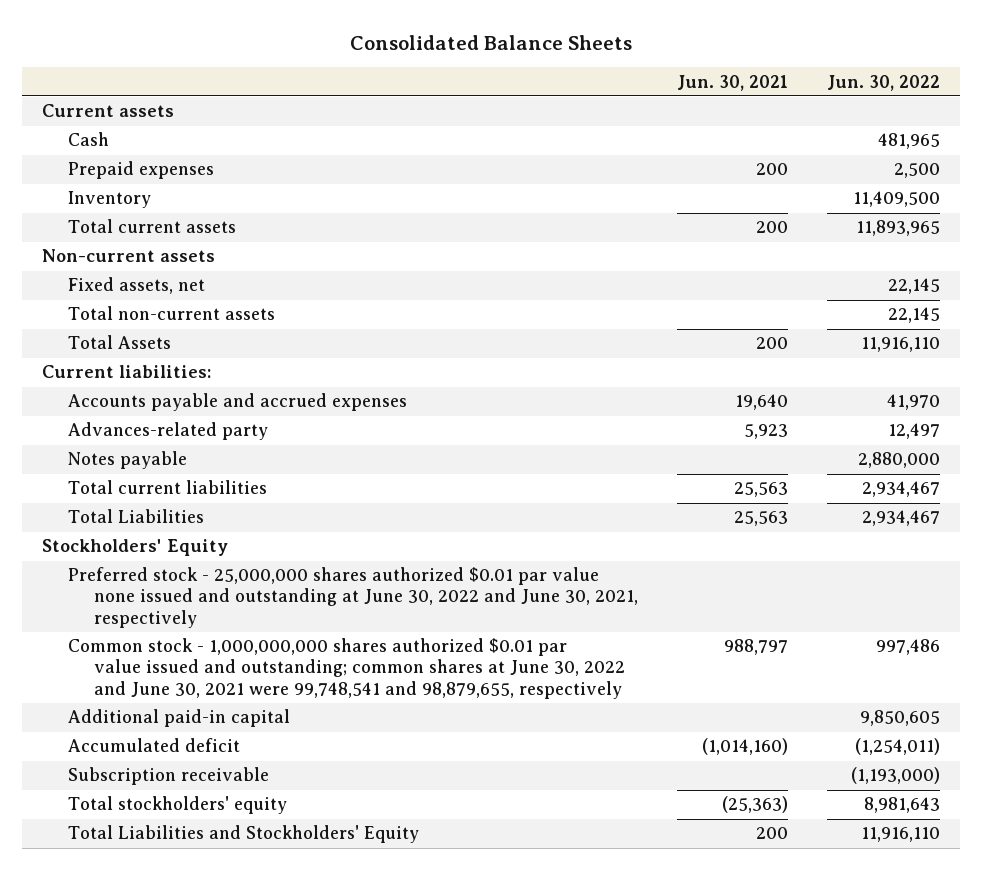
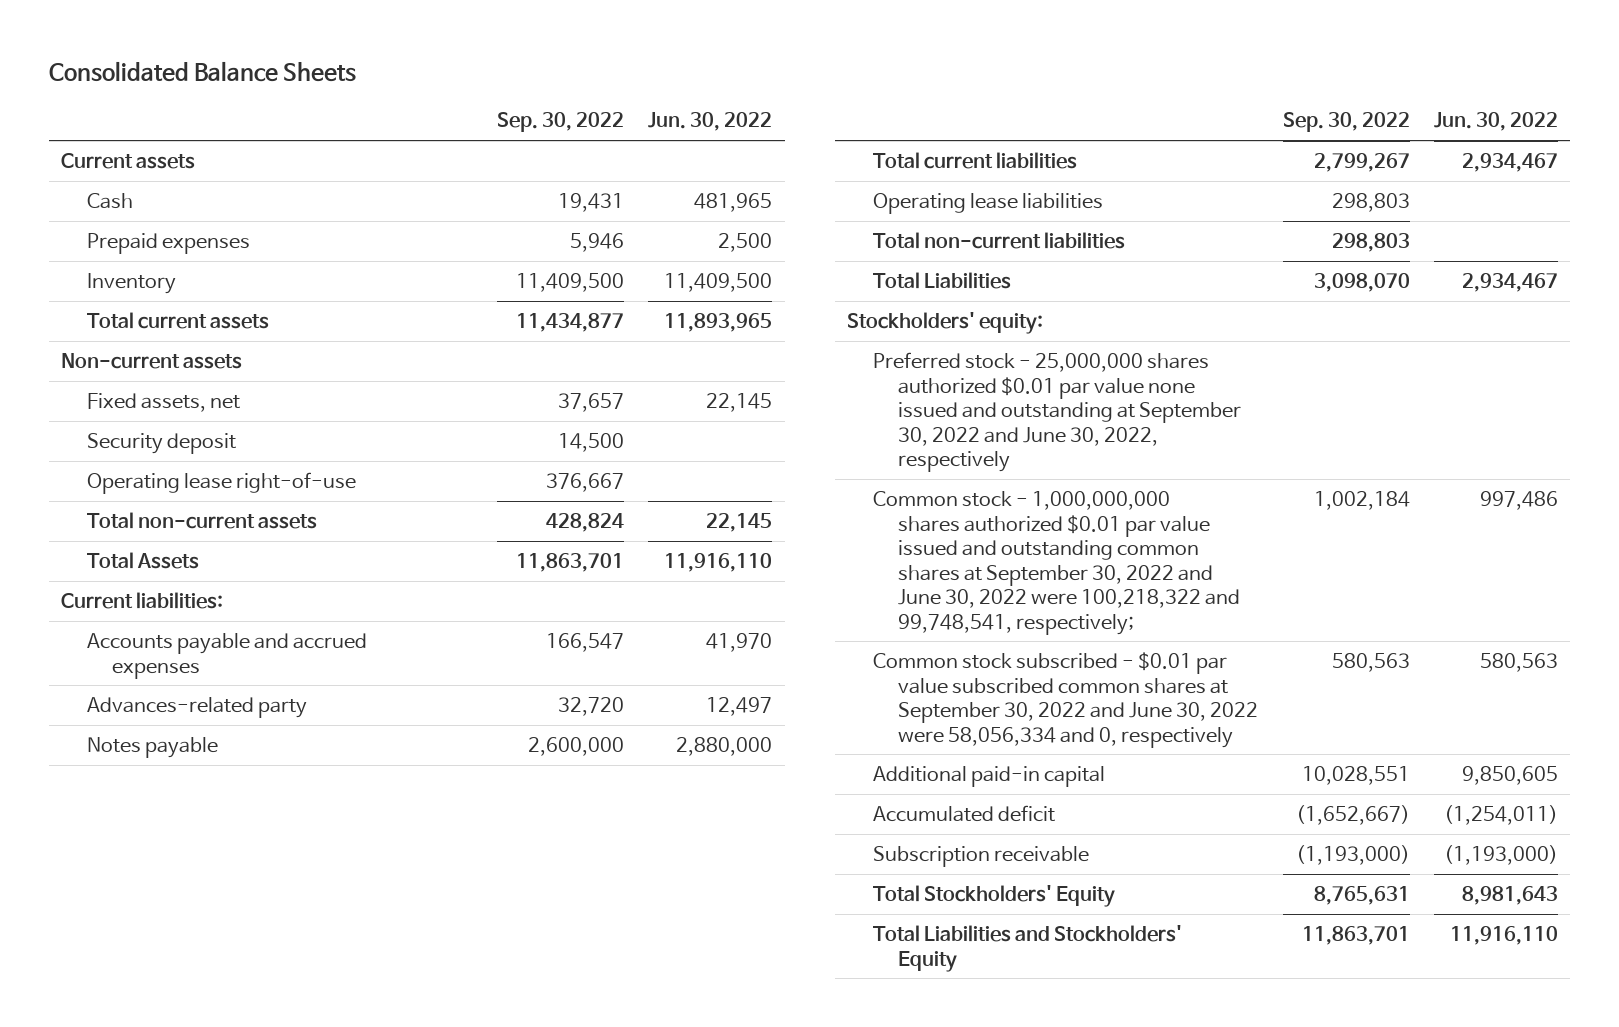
[677,74,789,91] Jun. 30, 2021 -> none
none -> [496,112,624,133] Sep. 30, 2022
none -> [86,433,236,455] Security deposit
none -> [86,472,356,495] Operating lease right-of-use
none -> [872,193,1103,215] Operating lease liabilities
none -> [872,232,1125,250] Total non-current liabilities
[41,539,228,557] Stockholders' Equity -> [847,312,1044,335] Stockholders' equity:
[67,567,639,628] Preferred stock - 25,000,000 shares authorized $0.01 par value none issued and outstanding at June 30, 2022 and June 30, 2021, respectively -> [872,352,1242,473] Preferred stock - 25,000,000 shares authorized $0.01 par value none issued and outstanding at September 30, 2022 and June 30, 2022, respectively
[67,638,626,699] Common stock - 1,000,000,000 shares authorized $0.01 par value issued and outstanding; common shares at June 30, 2022 and June 30, 2021 were 99,748,541 and 98,879,655, respectively -> [872,491,1241,635] Common stock - 1,000,000,000 shares authorized $0.01 par value issued and outstanding common shares at September 30, 2022 and June 30, 2022 were 100,218,322 and 99,748,541, respectively;
none -> [872,652,1259,748] Common stock subscribed - $0.01 par value subscribed common shares at September 30, 2022 and June 30, 2022 were 58,056,334 and 0, respectively
[67,796,287,815] Total stockholders' equity -> [872,885,1115,908] Total Stockholders' Equity

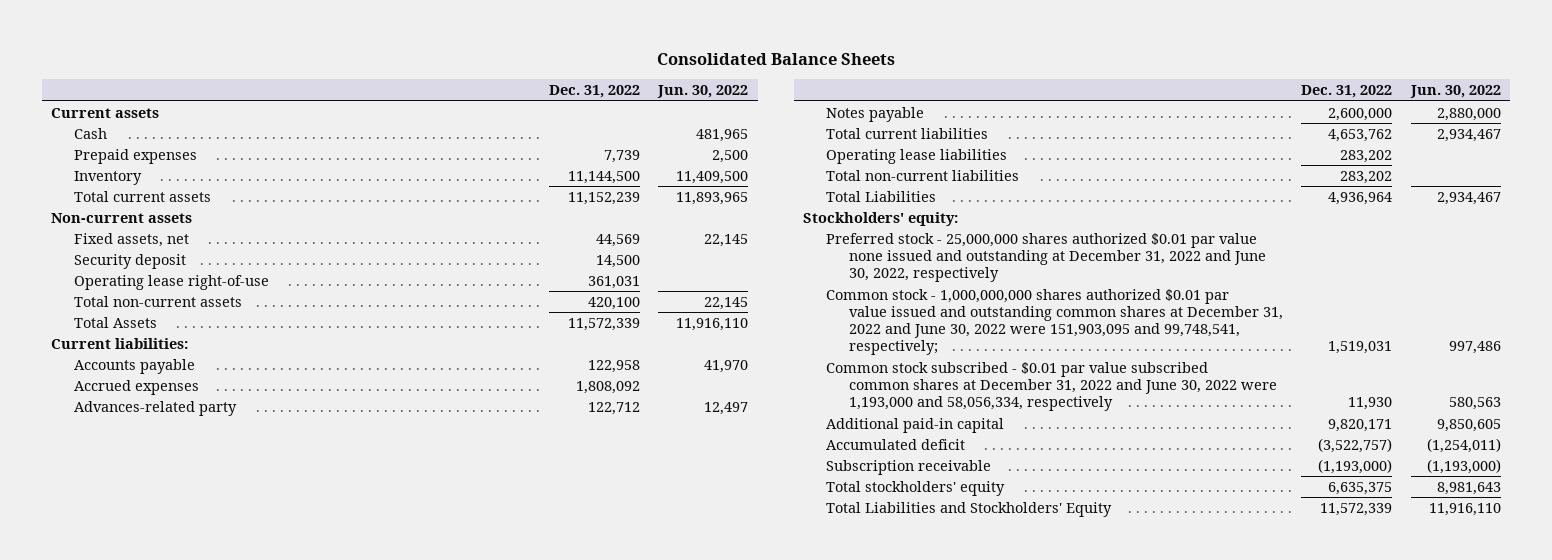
[496,112,624,133] Sep. 30, 2022 -> none
none -> [548,85,640,99] Dec. 31, 2022
[86,633,367,679] Accounts payable and accrued expenses -> [73,358,195,374] Accounts payable
none -> [73,379,199,395] Accrued expenses
[872,352,1242,473] Preferred stock - 25,000,000 shares authorized $0.01 par value none issued and outstanding at September 30, 2022 and June 30, 2022, respectively -> [825,232,1266,283] Preferred stock - 25,000,000 shares authorized $0.01 par value none issued and outstanding at December 31, 2022 and June 30, 2022, respectively
[872,491,1241,635] Common stock - 1,000,000,000 shares authorized $0.01 par value issued and outstanding common shares at September 30, 2022 and June 30, 2022 were 100,218,322 and 99,748,541, respectively; -> [825,288,1283,356] Common stock - 1,000,000,000 shares authorized $0.01 par value issued and outstanding common shares at December 31, 2022 and June 30, 2022 were 151,903,095 and 99,748,541, respectively;
[872,652,1259,748] Common stock subscribed - $0.01 par value subscribed common shares at September 30, 2022 and June 30, 2022 were 58,056,334 and 0, respectively -> [825,361,1277,412] Common stock subscribed - $0.01 par value subscribed common shares at December 31, 2022 and June 30, 2022 were 1,193,000 and 58,056,334, respectively
[872,885,1115,908] Total Stockholders' Equity -> [825,480,1005,496] Total stockholders' equity

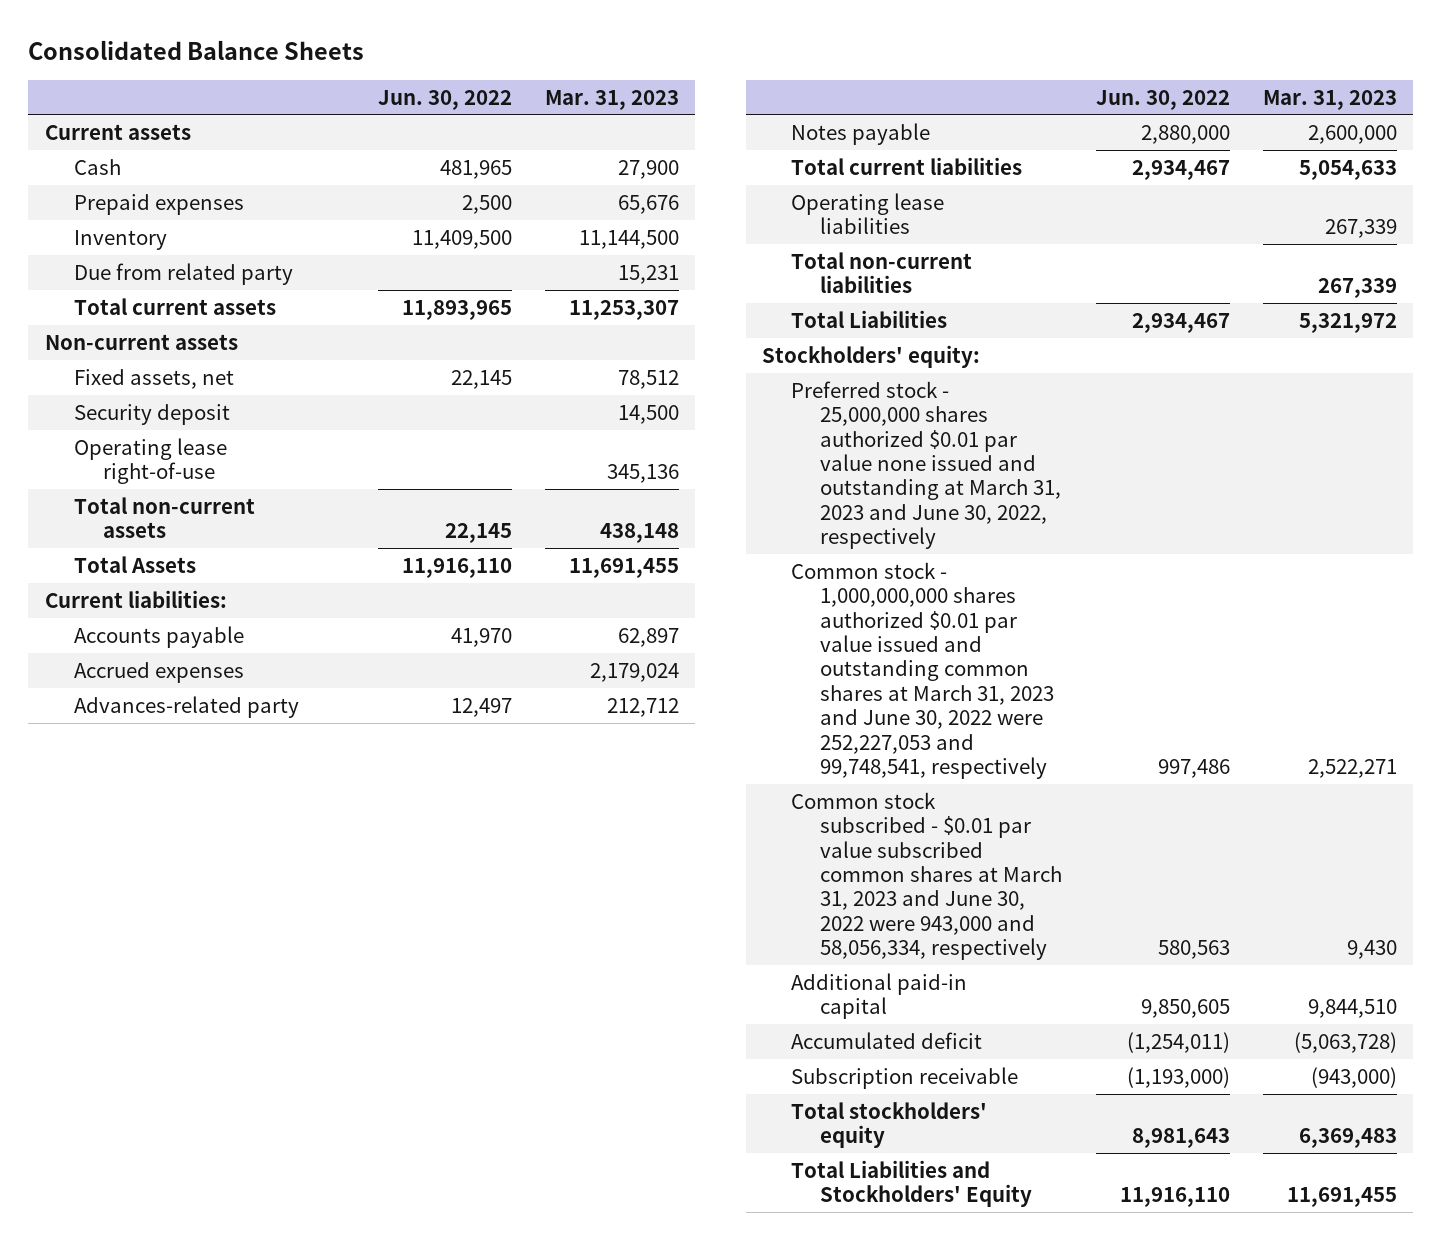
[548,85,640,99] Dec. 31, 2022 -> none
none -> [544,89,679,110] Mar. 31, 2023
none -> [73,262,293,285] Due from related party
[825,232,1266,283] Preferred stock - 25,000,000 shares authorized $0.01 par value none issued and outstanding at December 31, 2022 and June 30, 2022, respectively -> [791,380,1062,550] Preferred stock - 25,000,000 shares authorized $0.01 par value none issued and outstanding at March 31, 2023 and June 30, 2022, respectively
[825,288,1283,356] Common stock - 1,000,000,000 shares authorized $0.01 par value issued and outstanding common shares at December 31, 2022 and June 30, 2022 were 151,903,095 and 99,748,541, respectively; -> [791,561,1055,780] Common stock - 1,000,000,000 shares authorized $0.01 par value issued and outstanding common shares at March 31, 2023 and June 30, 2022 were 252,227,053 and 99,748,541, respectively
[825,361,1277,412] Common stock subscribed - $0.01 par value subscribed common shares at December 31, 2022 and June 30, 2022 were 1,193,000 and 58,056,334, respectively -> [791,791,1063,961] Common stock subscribed - $0.01 par value subscribed common shares at March 31, 2023 and June 30, 2022 were 943,000 and 58,056,334, respectively

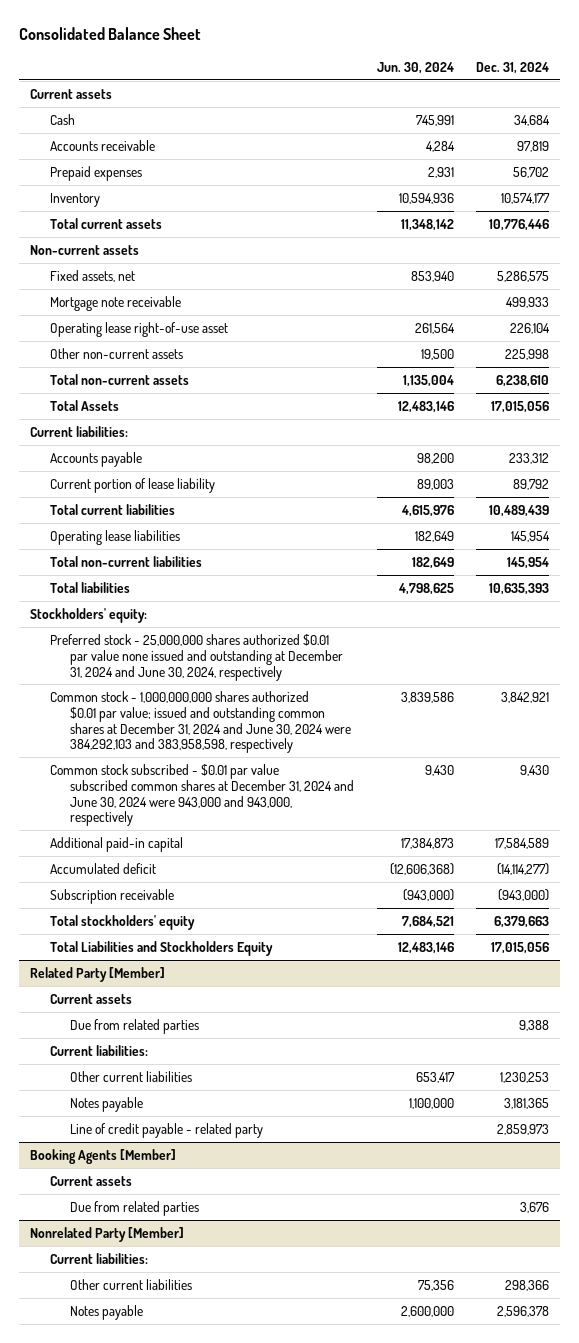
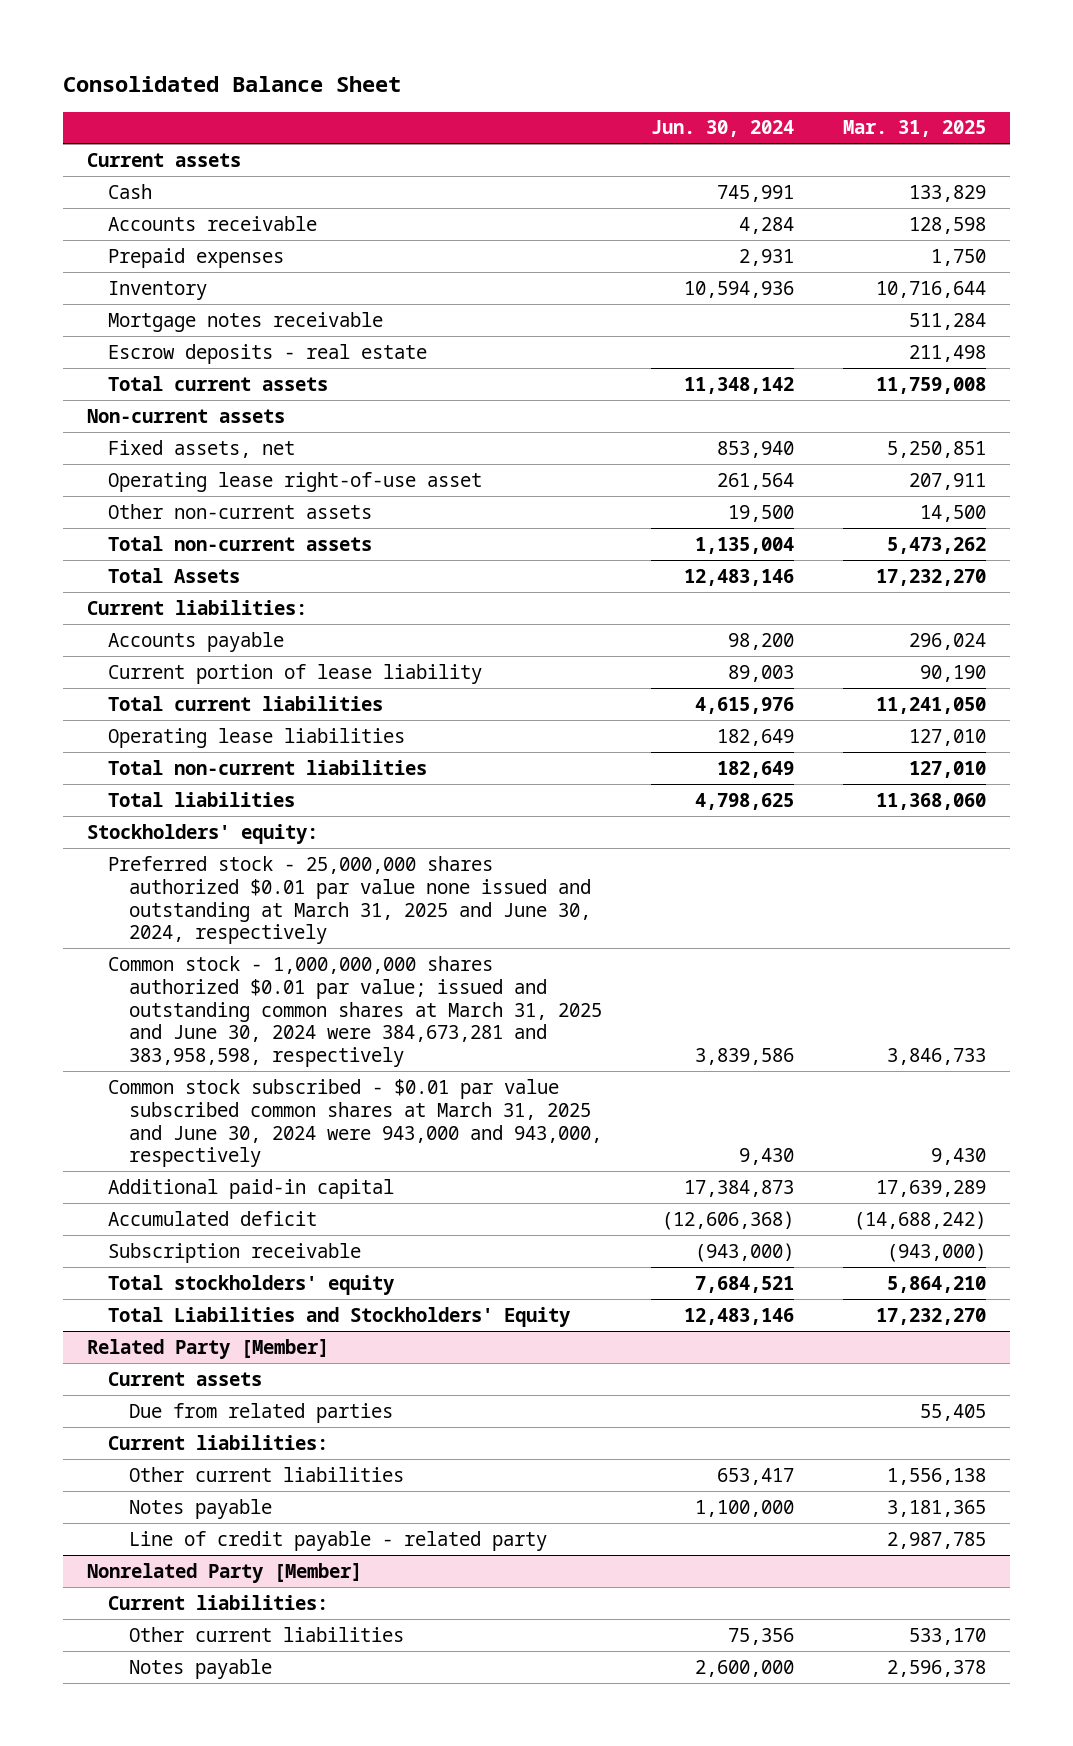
[475,61,549,74] Dec. 31, 2024 -> none
none -> [842,120,986,138] Mar. 31, 2025
none -> [107,311,383,332] Mortgage notes receivable
none -> [107,343,427,364] Escrow deposits - real estate
[50,295,182,311] Mortgage note receivable -> none
[50,633,344,681] Preferred stock - 25,000,000 shares authorized $0.01 par value none issued and outstanding at December 31, 2024 and June 30, 2024, respectively -> [107,855,591,945] Preferred stock - 25,000,000 shares authorized $0.01 par value none issued and outstanding at March 31, 2025 and June 30, 2024, respectively
[50,690,352,754] Common stock - 1,000,000,000 shares authorized $0.01 par value; issued and outstanding common shares at December 31, 2024 and June 30, 2024 were 384,292,103 and 383,958,598, respectively -> [107,955,602,1068] Common stock - 1,000,000,000 shares authorized $0.01 par value; issued and outstanding common shares at March 31, 2025 and June 30, 2024 were 384,673,281 and 383,958,598, respectively
[50,763,355,827] Common stock subscribed - $0.01 par value subscribed common shares at December 31, 2024 and June 30, 2024 were 943,000 and 943,000, respectively -> [107,1078,602,1168] Common stock subscribed - $0.01 par value subscribed common shares at March 31, 2025 and June 30, 2024 were 943,000 and 943,000, respectively
[50,940,274,956] Total Liabilities and Stockholders Equity -> [107,1306,571,1327] Total Liabilities and Stockholders' Equity
[30,1148,177,1164] Booking Agents [Member] -> none
[50,1175,133,1186] Current assets -> none
[70,1200,200,1216] Due from related parties -> none

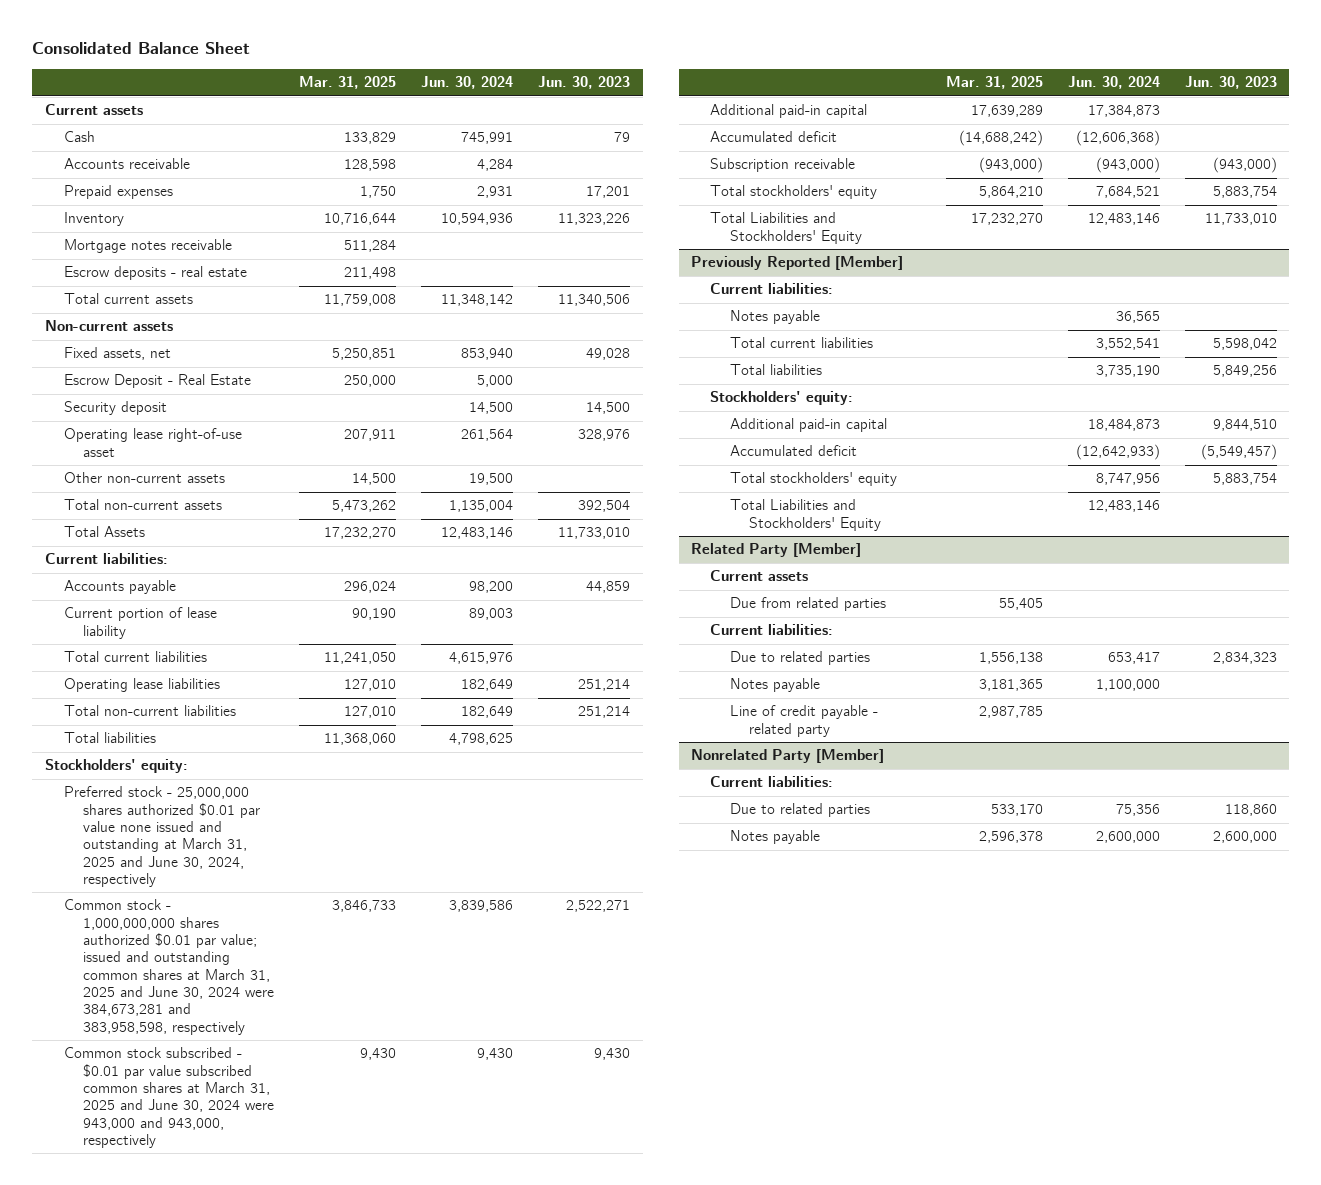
none -> [538,76,631,90] Jun. 30, 2023
none -> [63,374,251,389] Escrow Deposit - Real Estate
none -> [63,401,167,416] Security deposit
none -> [691,256,904,271] Previously Reported [Member]
none -> [710,283,834,295] Current liabilities:
none -> [729,310,820,325] Notes payable
none -> [729,337,873,349] Total current liabilities
none -> [729,364,822,376] Total liabilities
none -> [710,391,854,406] Stockholders' equity:
none -> [729,418,887,433] Additional paid-in capital
none -> [729,445,857,457] Accumulated deficit
none -> [729,472,897,487] Total stockholders' equity
none -> [729,499,881,531] Total Liabilities and Stockholders' Equity
[128,1466,404,1482] Other current liabilities -> [729,651,870,666] Due to related parties
[128,1626,404,1642] Other current liabilities -> [729,803,870,818] Due to related parties

